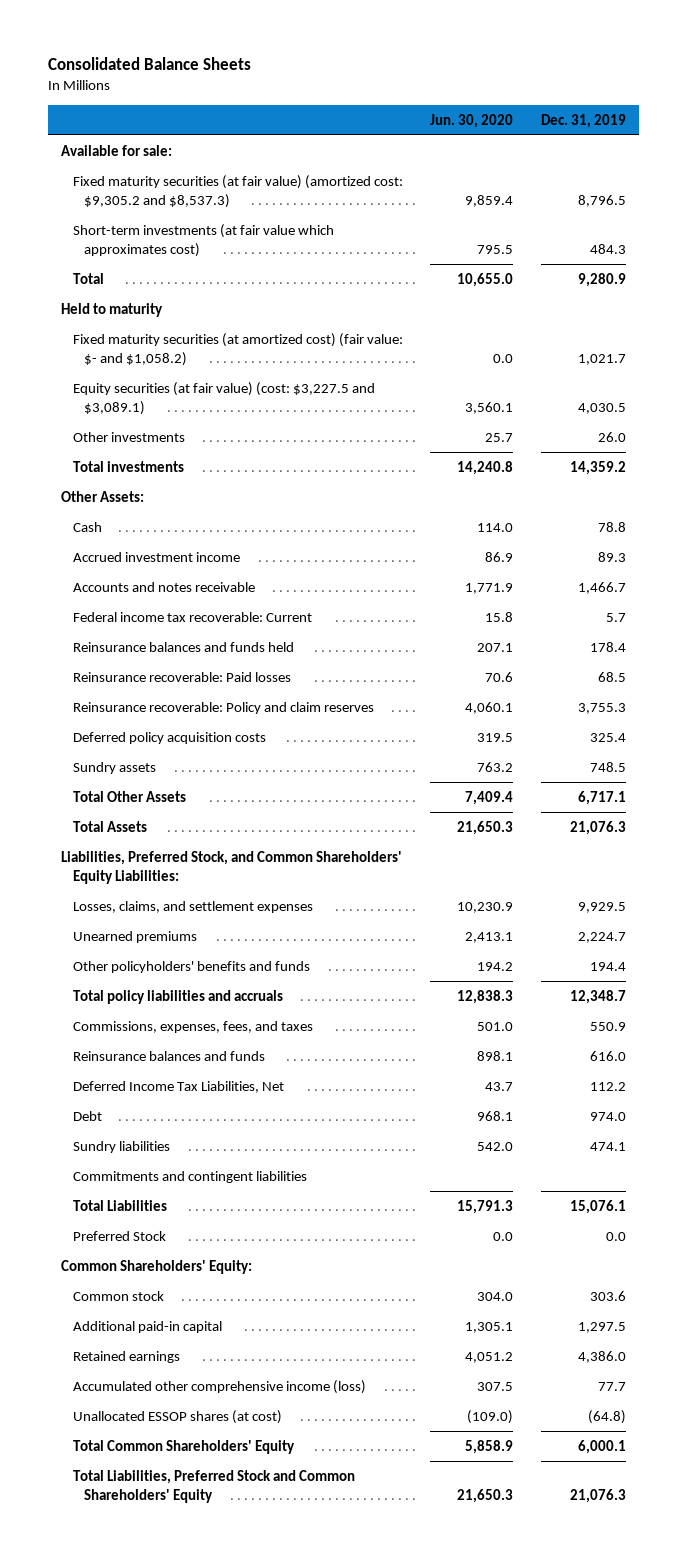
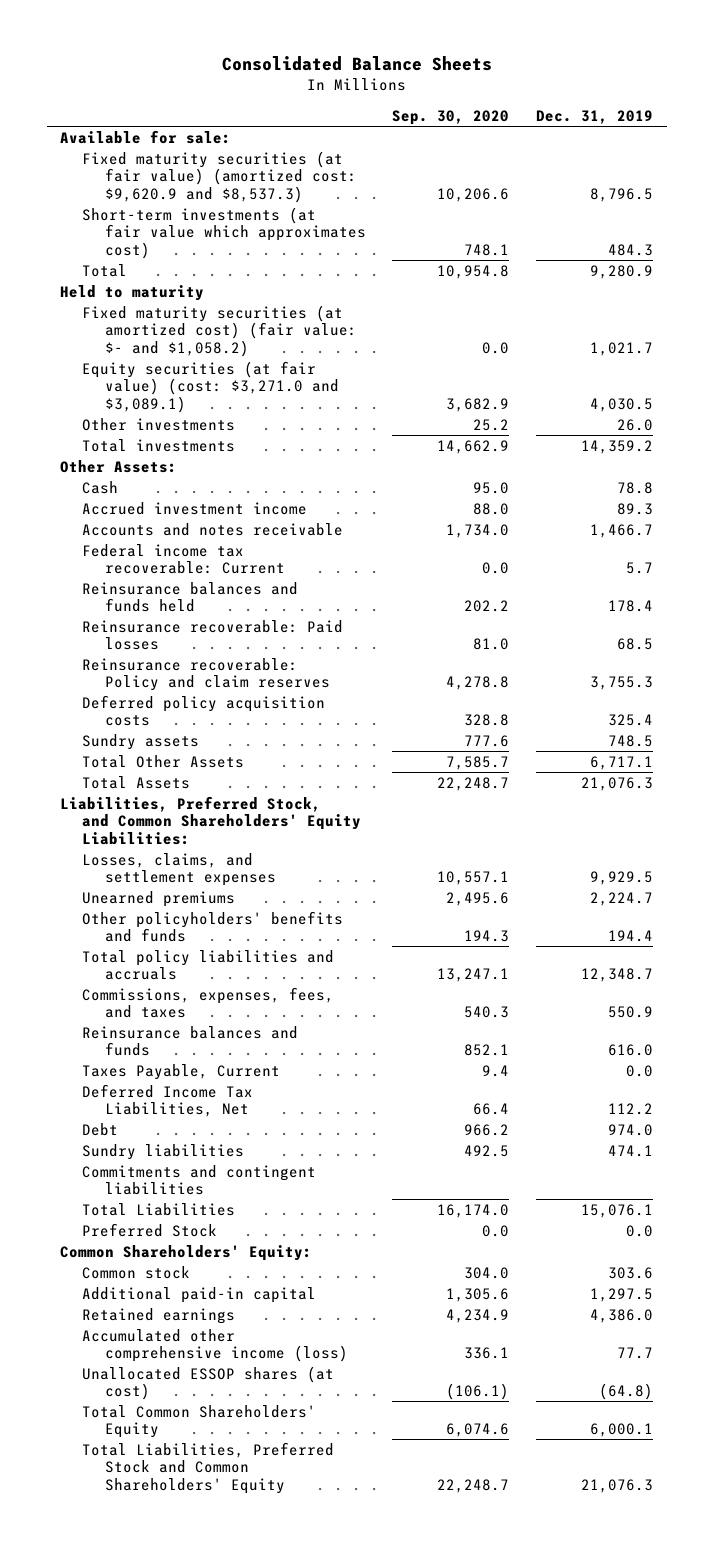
[430,113,514,128] Jun. 30, 2020 -> none
none -> [392,110,510,126] Sep. 30, 2020
[72,174,403,208] Fixed maturity securities (at fair value) (amortized cost: $9,305.2 and $8,537.3) -> [82,150,357,203] Fixed maturity securities (at fair value) (amortized cost: $9,620.9 and $8,537.3)
[72,381,375,415] Equity securities (at fair value) (cost: $3,227.5 and $3,089.1) -> [82,360,339,413] Equity securities (at fair value) (cost: $3,271.0 and $3,089.1)
none -> [82,1063,281,1080] Taxes Payable, Current

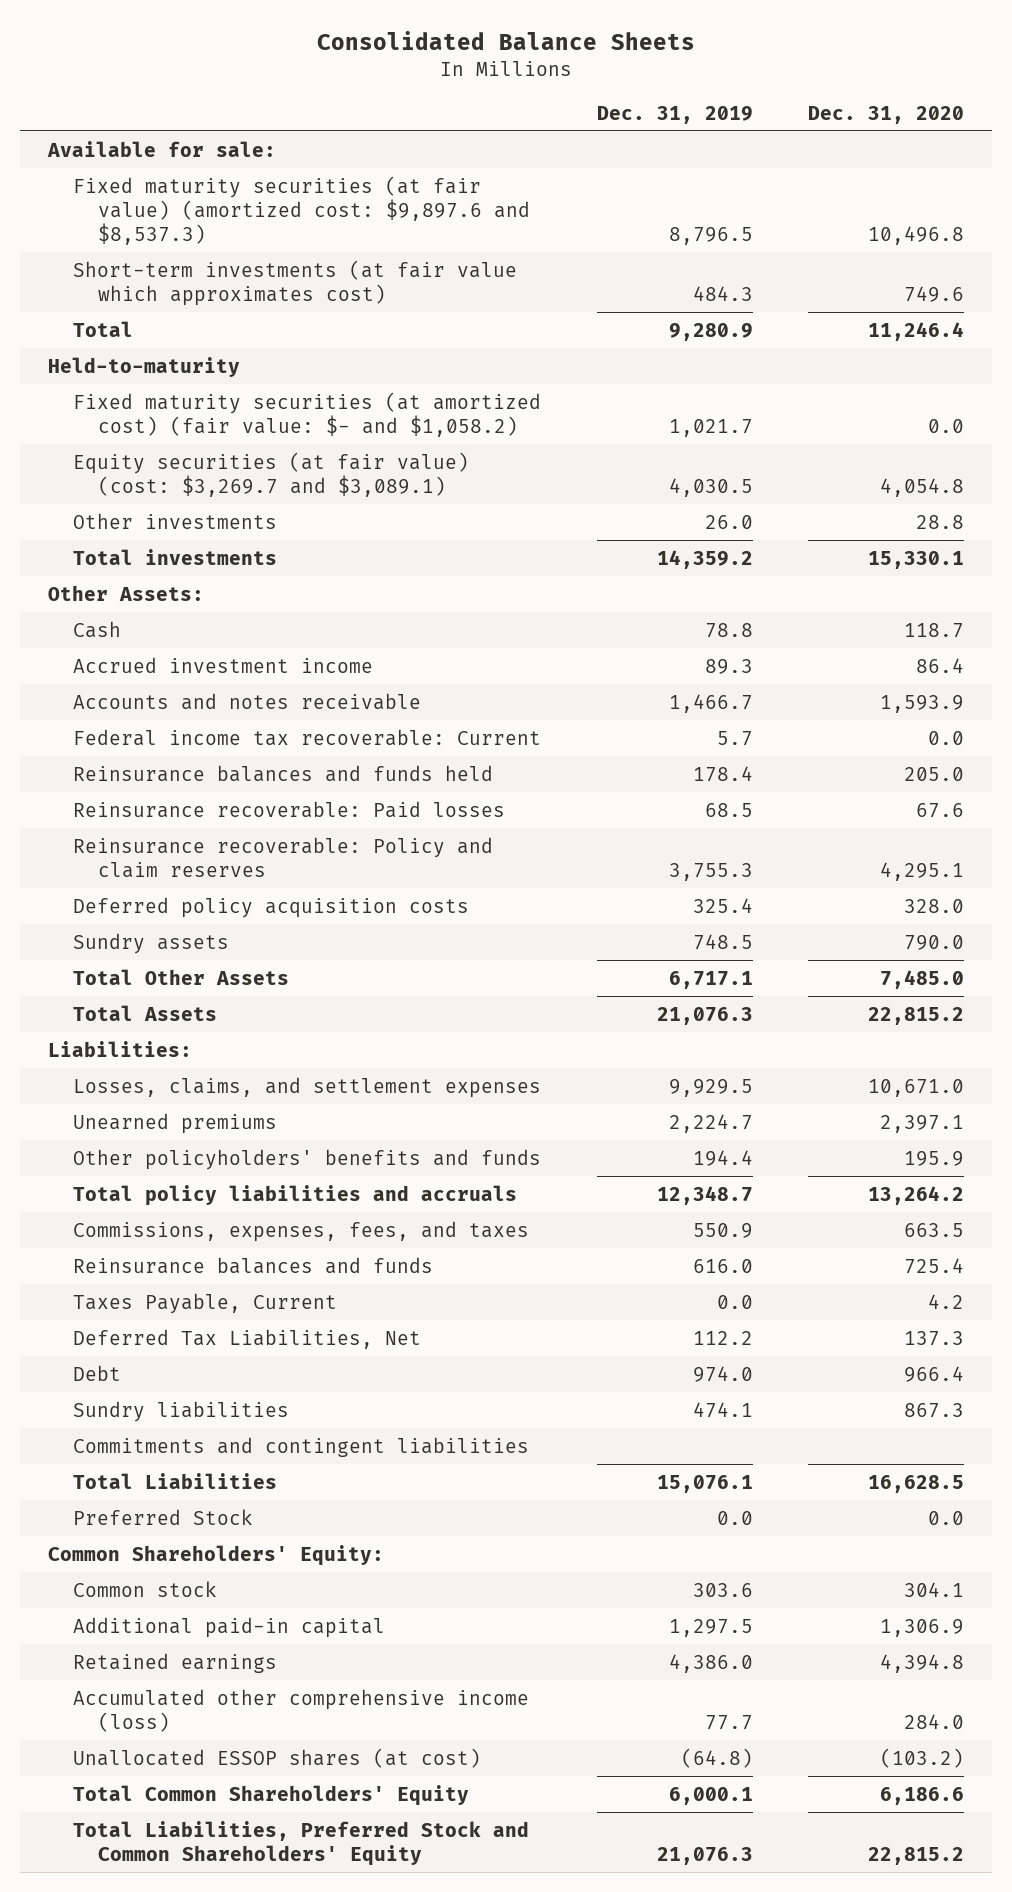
[392,110,510,126] Sep. 30, 2020 -> none
none -> [808,105,965,124] Dec. 31, 2020
[82,150,357,203] Fixed maturity securities (at fair value) (amortized cost: $9,620.9 and $8,537.3) -> [73,175,531,246] Fixed maturity securities (at fair value) (amortized cost: $9,897.6 and $8,537.3)
[60,284,205,301] Held to maturity -> [48,356,241,377] Held-to-maturity
[82,360,339,413] Equity securities (at fair value) (cost: $3,271.0 and $3,089.1) -> [73,451,470,497] Equity securities (at fair value) (cost: $3,269.7 and $3,089.1)
[60,795,362,845] Liabilities, Preferred Stock, and Common Shareholders' Equity Liabilities: -> [48,1040,193,1057] Liabilities:
[82,1083,254,1118] Deferred Income Tax Liabilities, Net -> [73,1328,422,1349] Deferred Tax Liabilities, Net

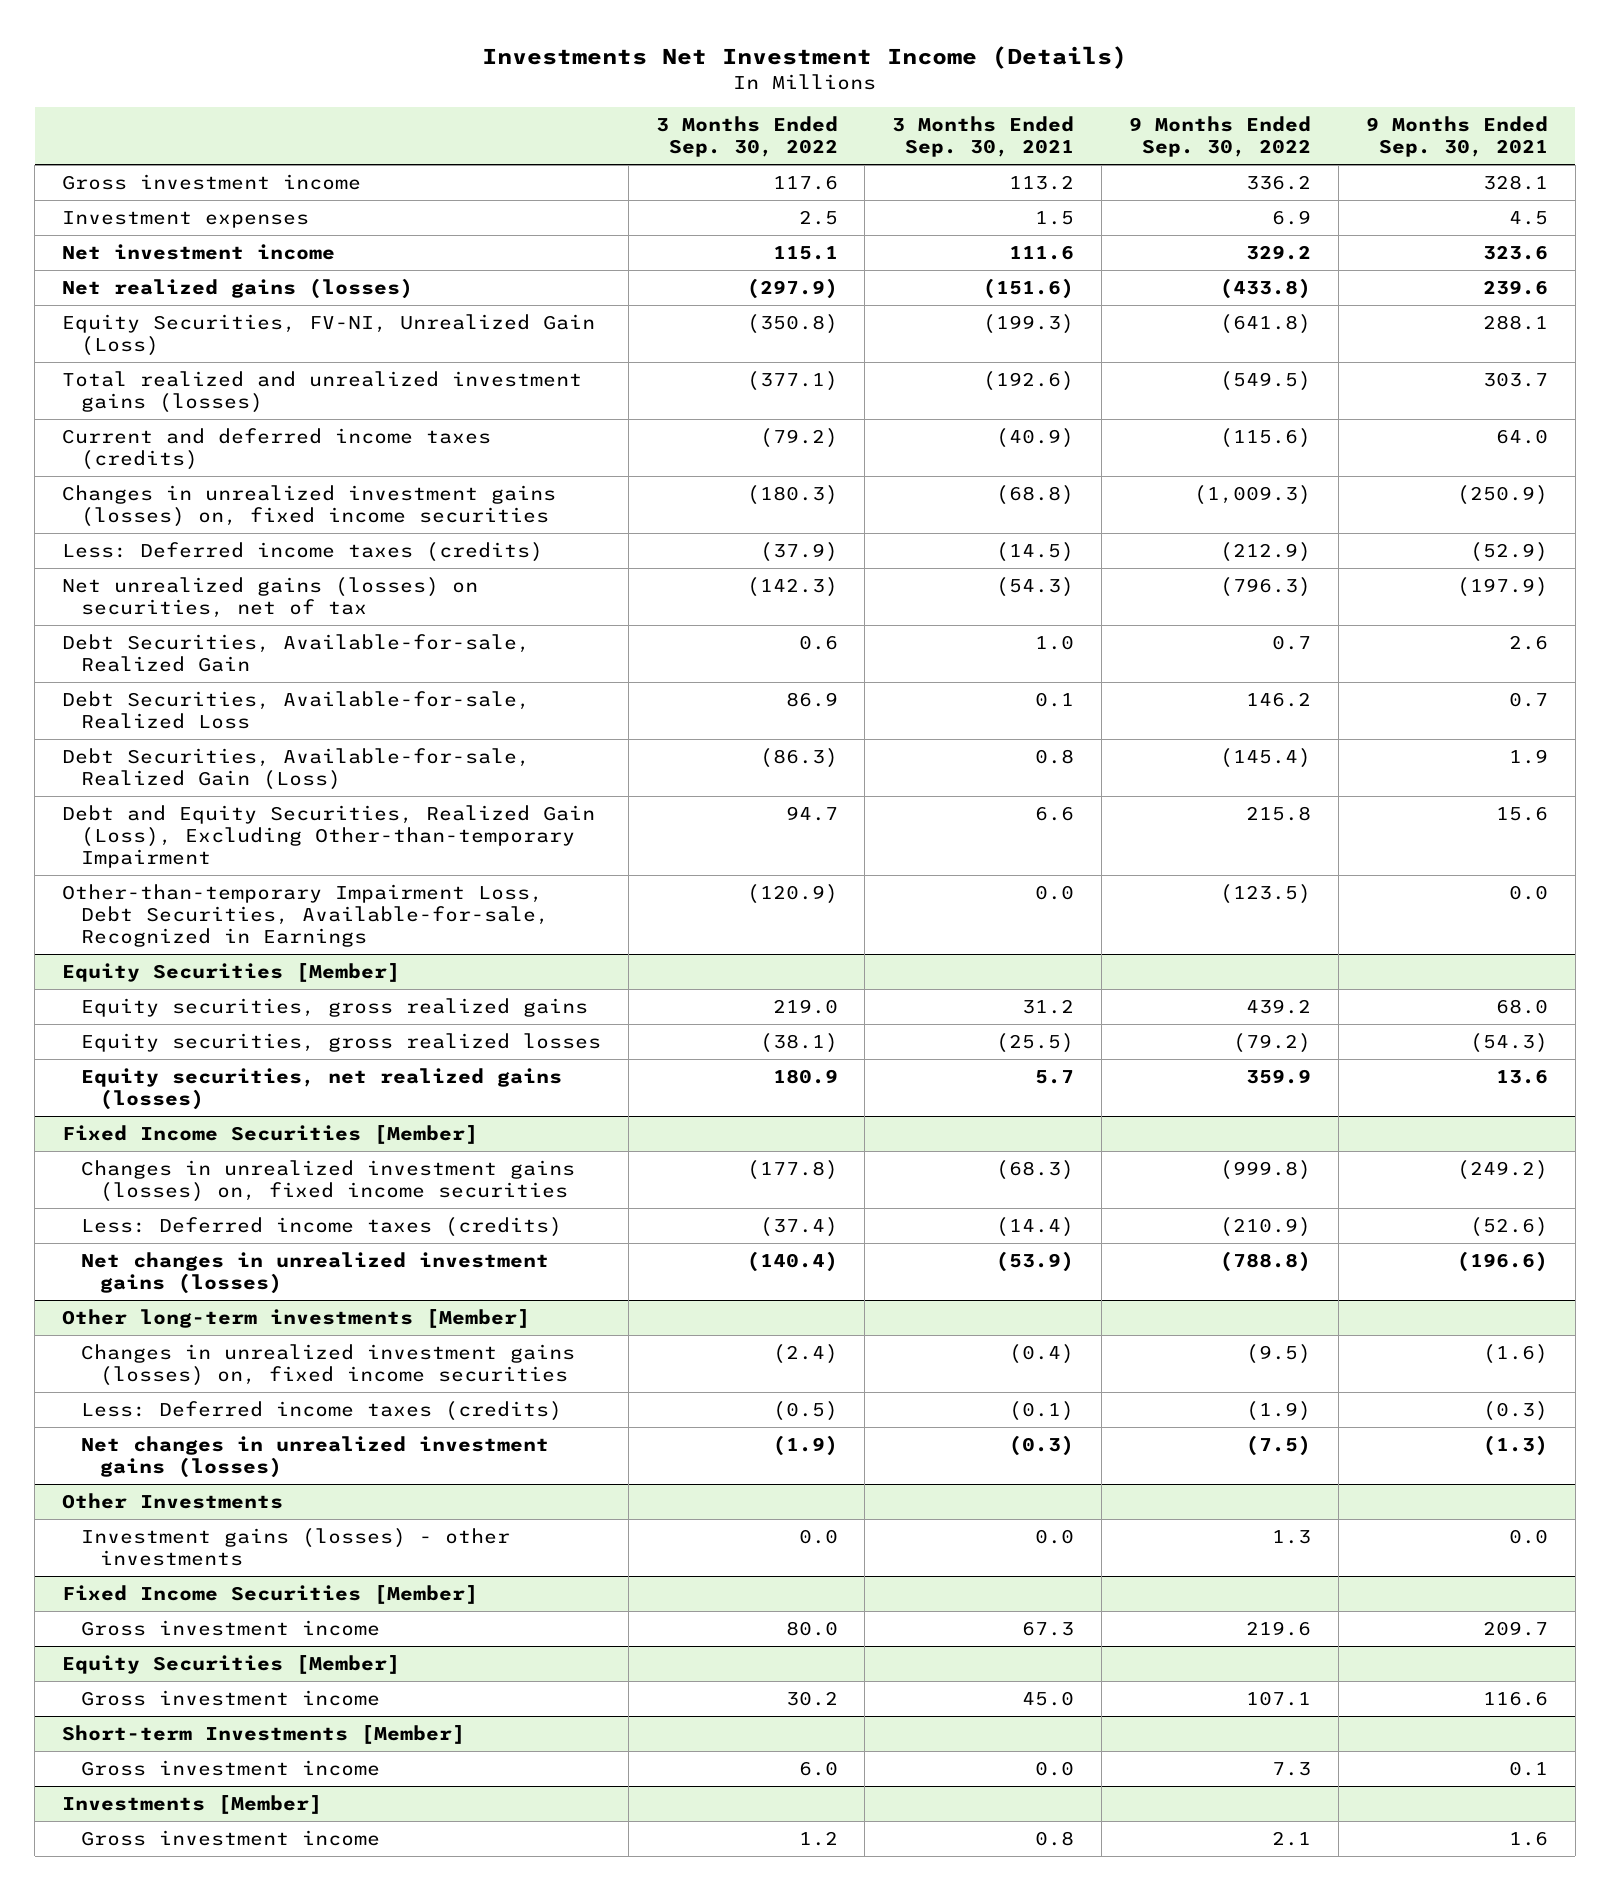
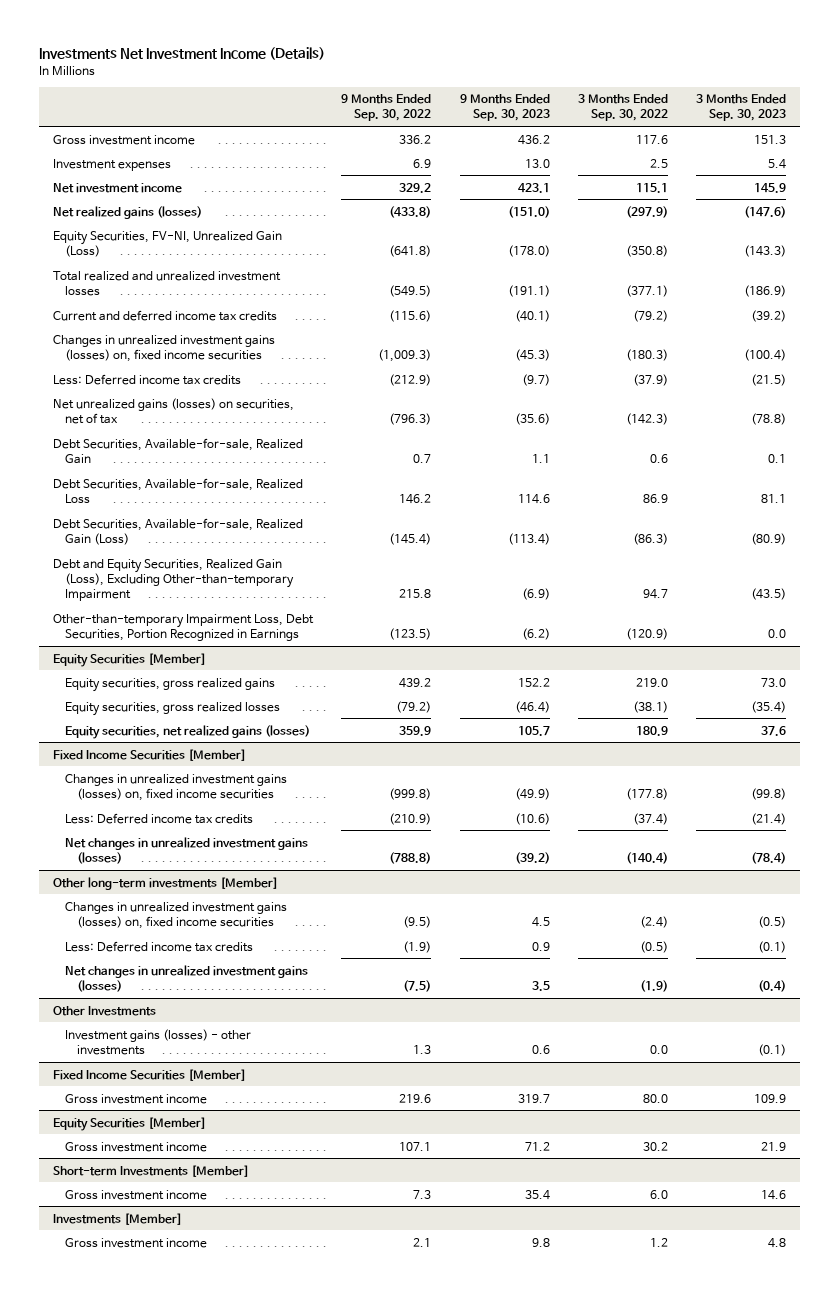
[892,116,1075,158] 3 Months Ended Sep. 30, 2021 -> none
[1365,116,1548,158] 9 Months Ended Sep. 30, 2021 -> none
none -> [459,94,550,122] 9 Months Ended Sep. 30, 2023
none -> [695,94,786,122] 3 Months Ended Sep. 30, 2023
[62,370,583,414] Total realized and unrealized investment gains (losses) -> [53,270,282,296] Total realized and unrealized investment losses
[62,427,492,471] Current and deferred income taxes (credits) -> [53,309,278,321] Current and deferred income tax credits
[62,541,544,562] Less: Deferred income taxes (credits) -> [53,373,242,385] Less: Deferred income tax credits
[62,883,549,948] Other-than-temporary Impairment Loss, Debt Securities, Available-for-sale, Recognized in Earnings -> [53,613,315,641] Other-than-temporary Impairment Loss, Debt Securities, Portion Recognized in Earnings
[80,1216,562,1237] Less: Deferred income taxes (credits) -> [65,812,254,824] Less: Deferred income tax credits
[80,1400,562,1421] Less: Deferred income taxes (credits) -> [65,940,254,952] Less: Deferred income tax credits

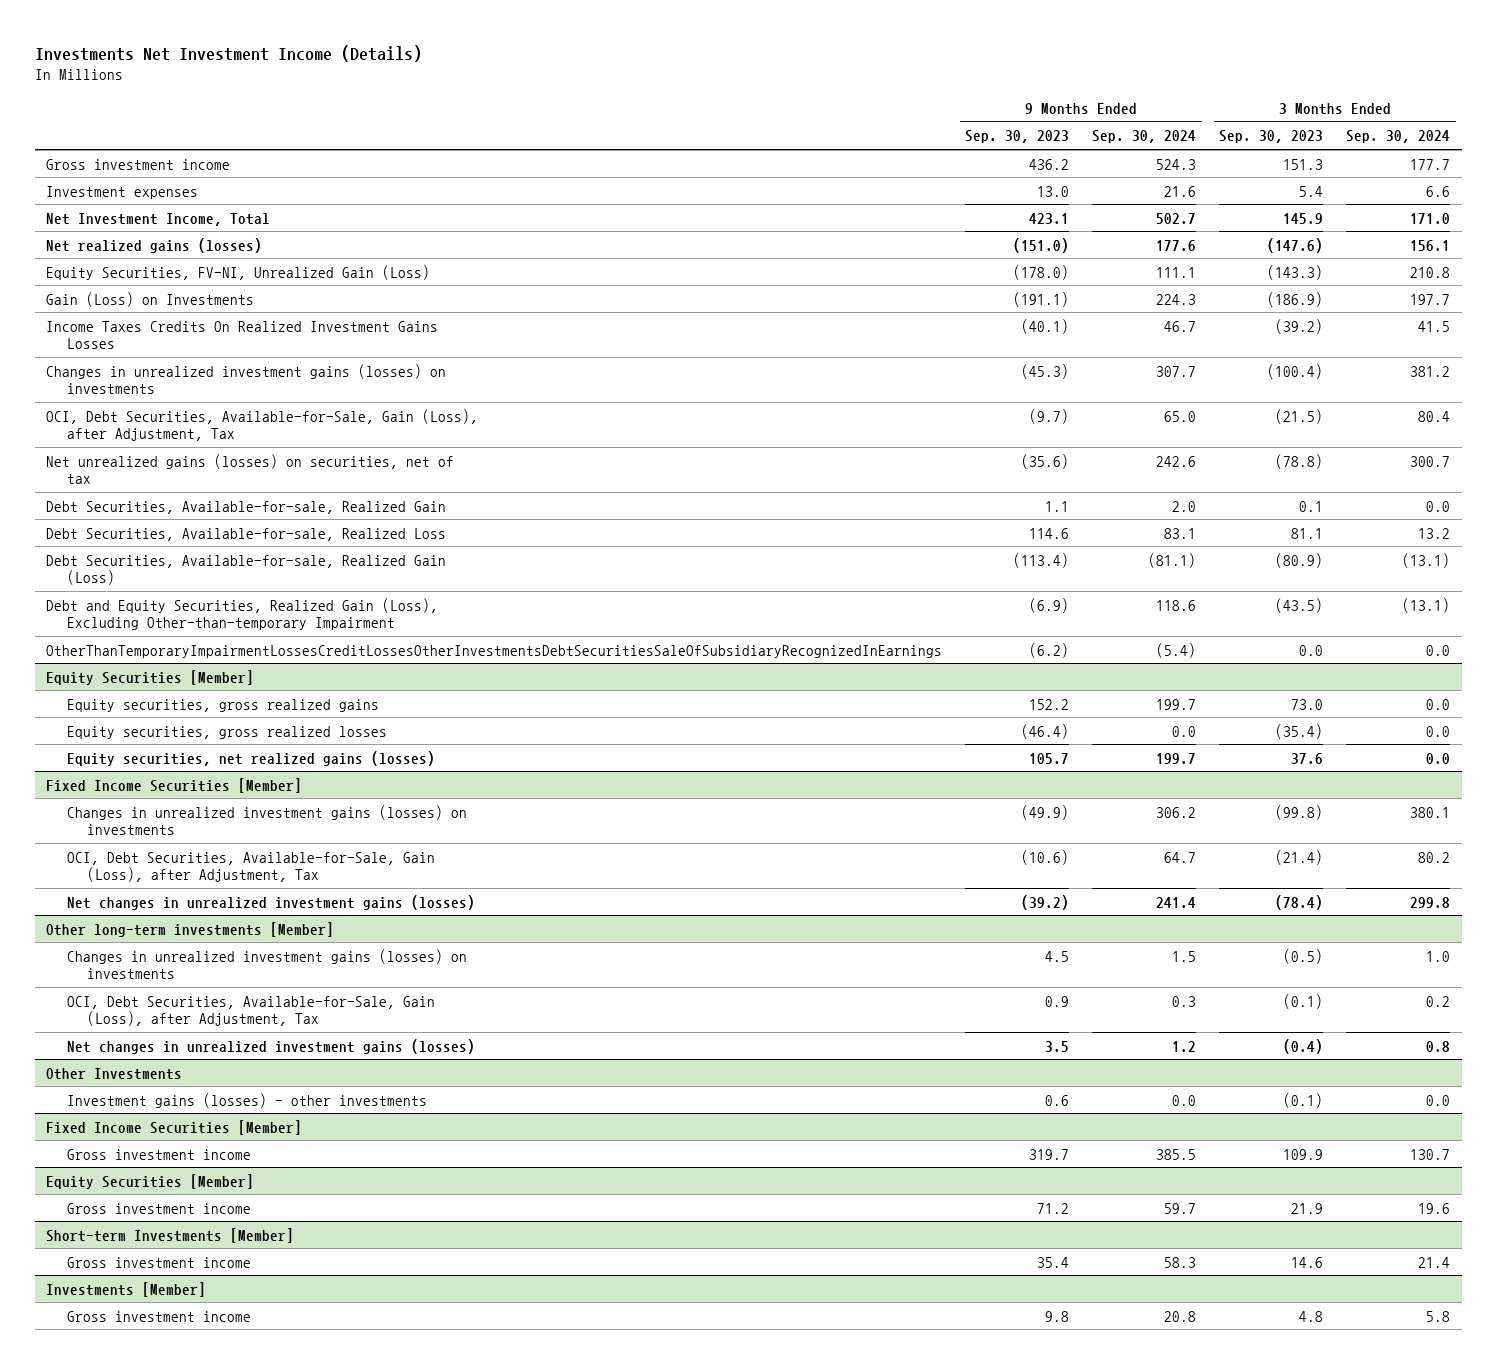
[341,94,432,122] 9 Months Ended Sep. 30, 2022 -> none
[577,94,668,122] 3 Months Ended Sep. 30, 2022 -> none
none -> [1092,130,1197,144] Sep. 30, 2024
none -> [1346,130,1451,144] Sep. 30, 2024
[53,182,183,193] Net investment income -> [46,212,271,226] Net Investment Income, Total
[53,270,282,296] Total realized and unrealized investment losses -> [46,291,255,307] Gain (Loss) on Investments
[53,309,278,321] Current and deferred income tax credits -> [46,320,439,350] Income Taxes Credits On Realized Investment Gains Losses
[53,334,276,362] Changes in unrealized investment gains (losses) on, fixed income securities -> [46,363,447,395] Changes in unrealized investment gains (losses) on investments
[53,373,242,385] Less: Deferred income tax credits -> [46,408,479,442] OCI, Debt Securities, Available-for-Sale, Gain (Loss), after Adjustment, Tax
[53,613,315,641] Other-than-temporary Impairment Loss, Debt Securities, Portion Recognized in Earnings -> none
none -> [46,644,943,658] OtherThanTemporaryImpairmentLossesCreditLossesOtherInvestmentsDebtSecuritiesSaleOfSubsidiaryRecognizedInEarnings
[65,773,288,801] Changes in unrealized investment gains (losses) on, fixed income securities -> [66,804,467,836] Changes in unrealized investment gains (losses) on investments
[65,812,254,824] Less: Deferred income tax credits -> [66,851,435,883] OCI, Debt Securities, Available-for-Sale, Gain (Loss), after Adjustment, Tax
[65,901,288,929] Changes in unrealized investment gains (losses) on, fixed income securities -> [66,948,467,980] Changes in unrealized investment gains (losses) on investments
[65,940,254,952] Less: Deferred income tax credits -> [66,995,435,1027] OCI, Debt Securities, Available-for-Sale, Gain (Loss), after Adjustment, Tax

